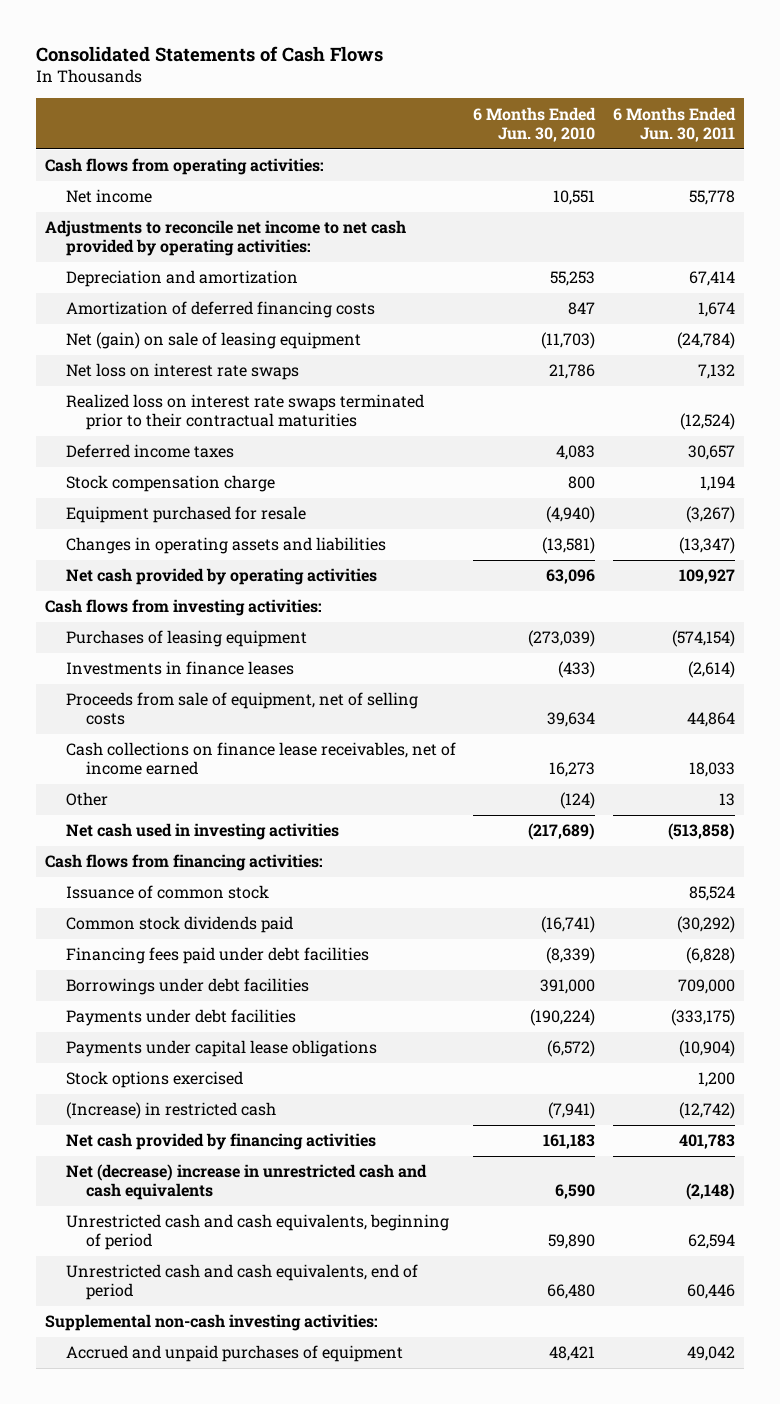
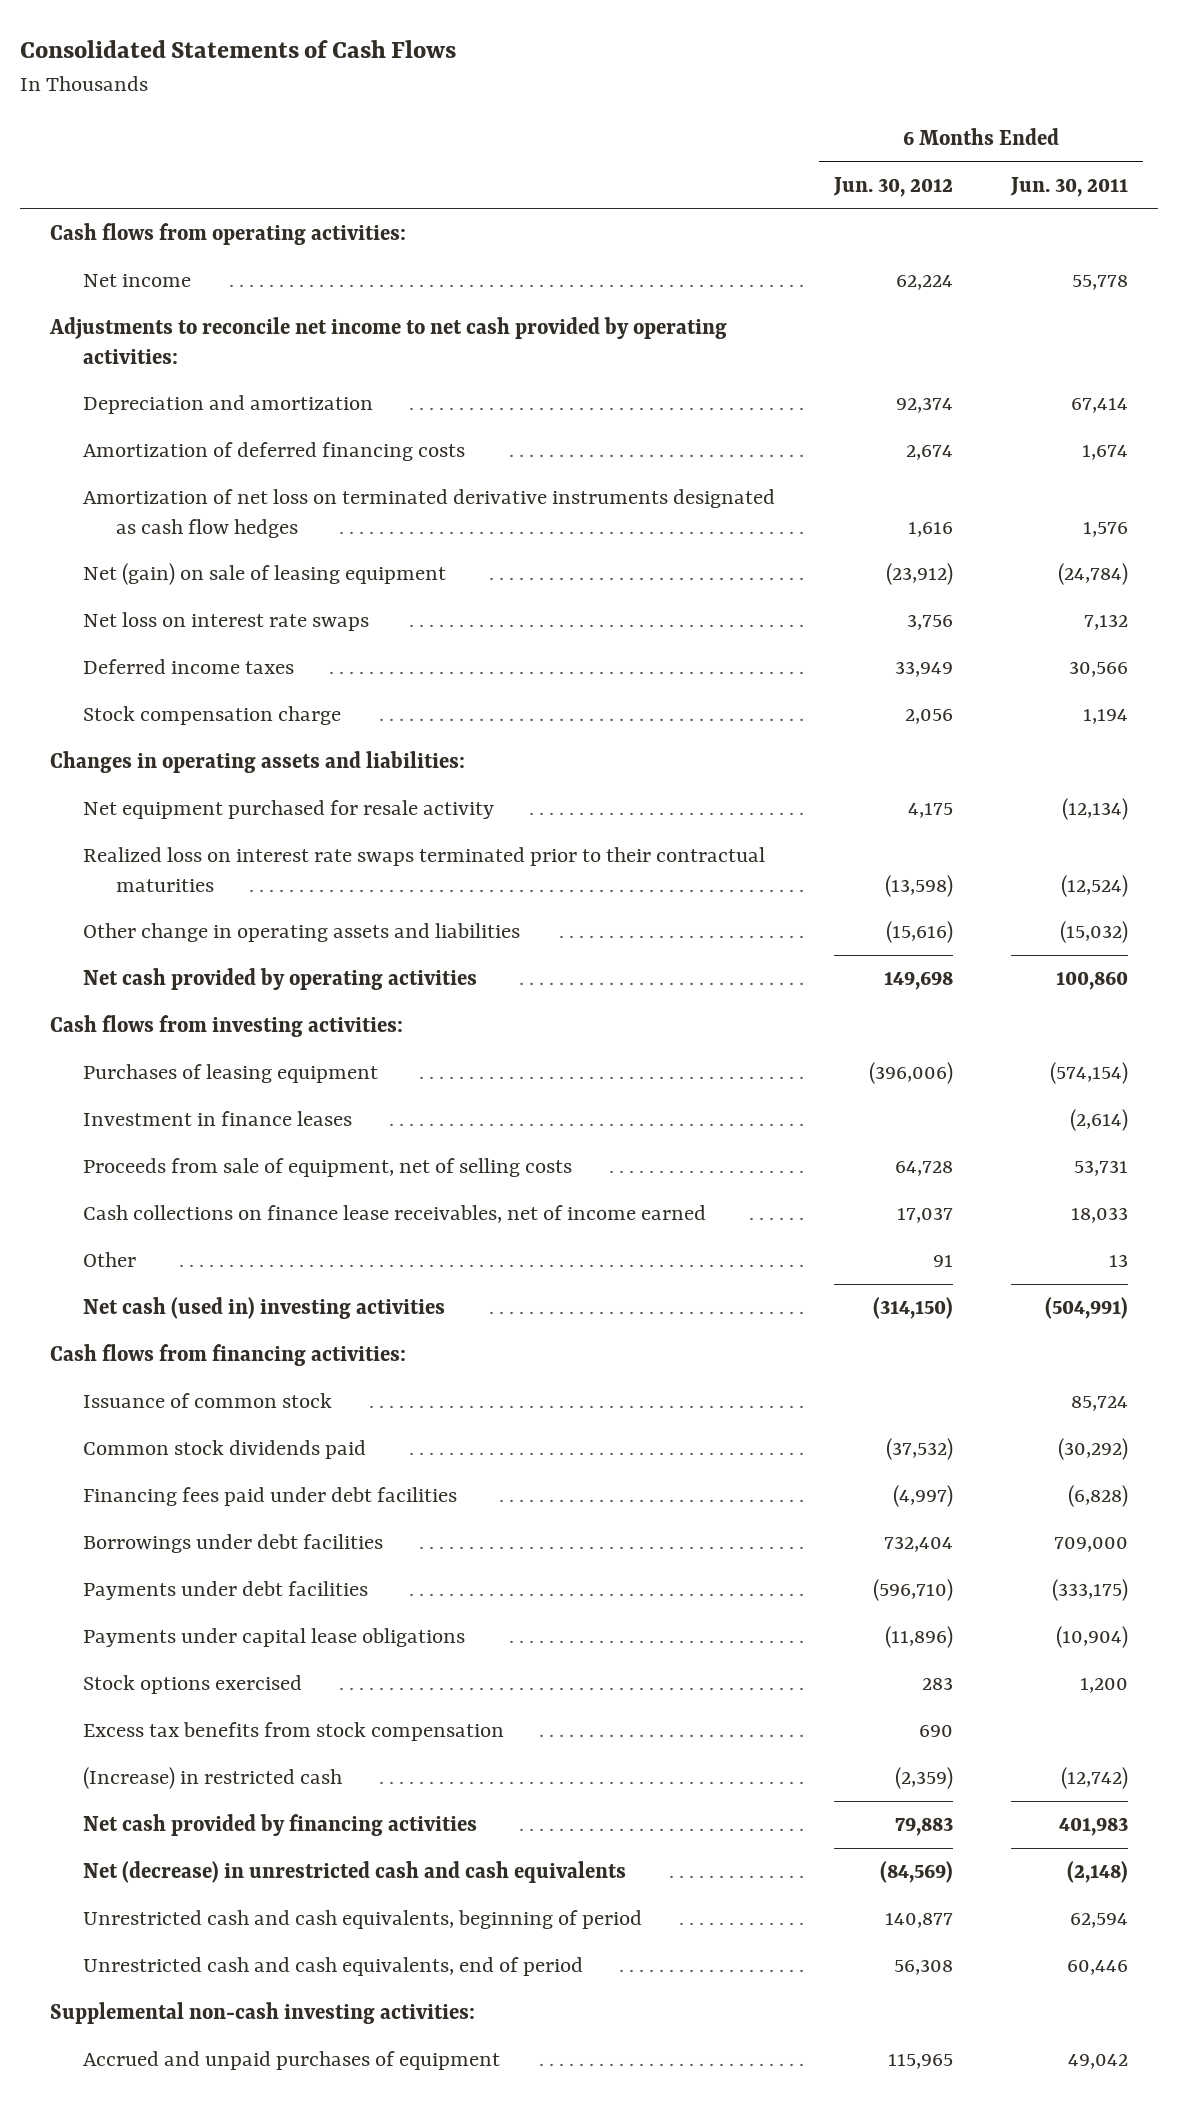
[473,106,597,142] 6 Months Ended Jun. 30, 2010 -> none
none -> [832,177,953,198] Jun. 30, 2012
none -> [83,489,776,538] Amortization of net loss on terminated derivative instruments designated as cash flow hedges
[688,445,736,461] 30,657 -> [1069,661,1129,678] 30,566
none -> [49,751,465,774] Changes in operating assets and liabilities:
[65,506,306,524] Equipment purchased for resale -> [83,800,495,820] Net equipment purchased for resale activity
[686,506,736,524] (3,267) -> [1062,798,1129,821] (12,134)
[65,394,424,431] Realized loss on interest rate swaps terminated prior to their contractual maturities -> [83,847,766,892] Realized loss on interest rate swaps terminated prior to their contractual maturities
[65,537,386,555] Changes in operating assets and liabilities -> [83,923,521,943] Other change in operating assets and liabilities
[679,537,736,555] (13,347) -> [1060,921,1129,944] (15,032)
[679,569,736,585] 109,927 -> [1056,971,1129,991] 100,860
[65,661,294,676] Investments in finance leases -> [83,1111,353,1127] Investment in finance leases
[687,712,736,728] 44,864 -> [1074,1160,1129,1177] 53,731
[65,823,339,841] Net cash used in investing activities -> [83,1297,446,1320] Net cash (used in) investing activities
[668,823,736,841] (513,858) -> [1045,1297,1129,1320] (504,991)
[689,886,736,902] 85,524 -> [1071,1396,1129,1412] 85,724
none -> [83,1722,505,1742] Excess tax benefits from stock compensation
[679,1134,736,1150] 401,783 -> [1059,1817,1129,1837] 401,983
[65,1164,427,1201] Net (decrease) increase in unrestricted cash and cash equivalents -> [83,1861,627,1884] Net (decrease) in unrestricted cash and cash equivalents

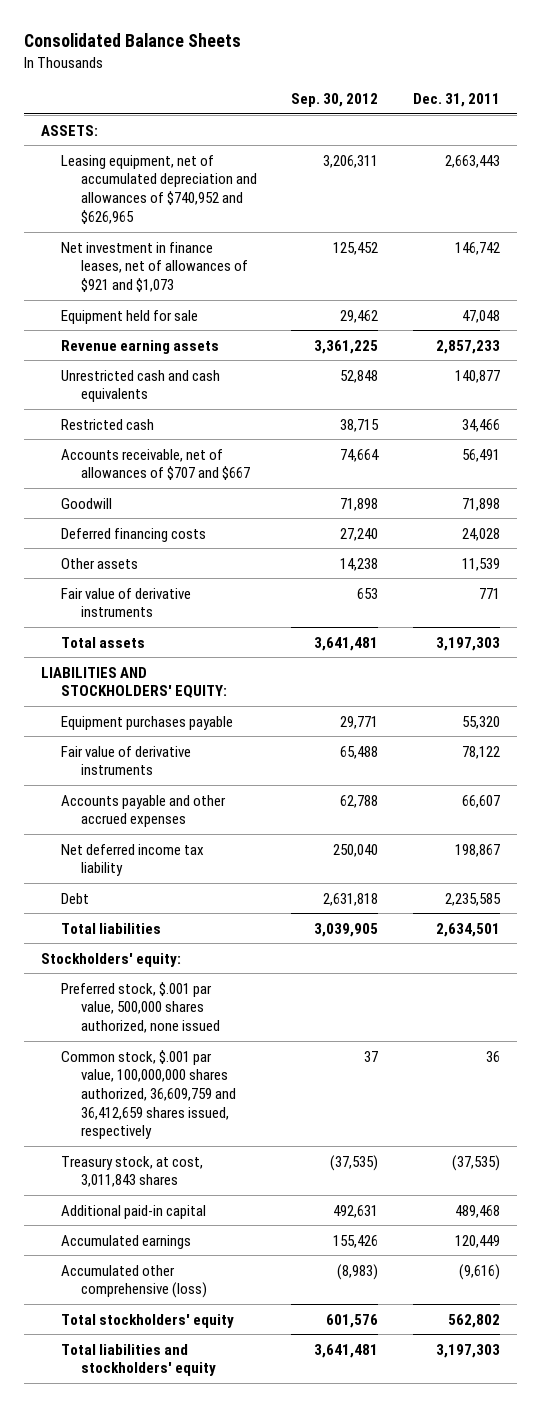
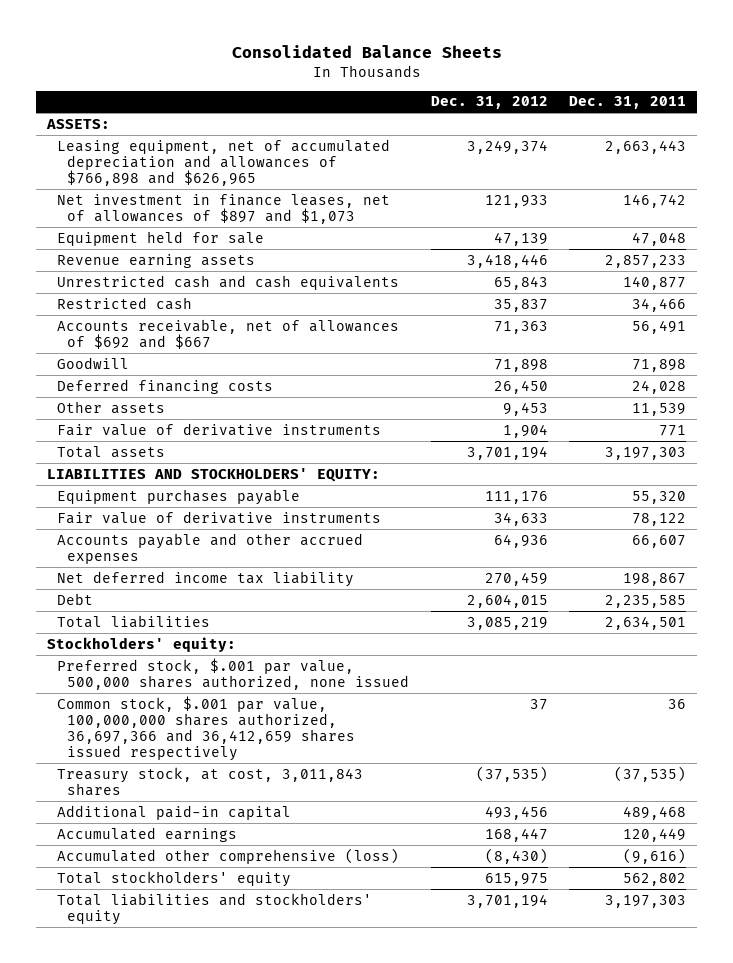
[291,92,379,107] Sep. 30, 2012 -> none
none -> [430,96,548,110] Dec. 31, 2012
[60,154,257,224] Leasing equipment, net of accumulated depreciation and allowances of $740,952 and $626,965 -> [57,138,391,186] Leasing equipment, net of accumulated depreciation and allowances of $766,898 and $626,965
[60,241,248,293] Net investment in finance leases, net of allowances of $921 and $1,073 -> [57,193,391,224] Net investment in finance leases, net of allowances of $897 and $1,073
[60,448,250,481] Accounts receivable, net of allowances of $707 and $667 -> [57,318,400,349] Accounts receivable, net of allowances of $692 and $667
[60,1049,236,1140] Common stock, $.001 par value, 100,000,000 shares authorized, 36,609,759 and 36,412,659 shares issued, respectively -> [57,695,356,762] Common stock, $.001 par value, 100,000,000 shares authorized, 36,697,366 and 36,412,659 shares issued respectively

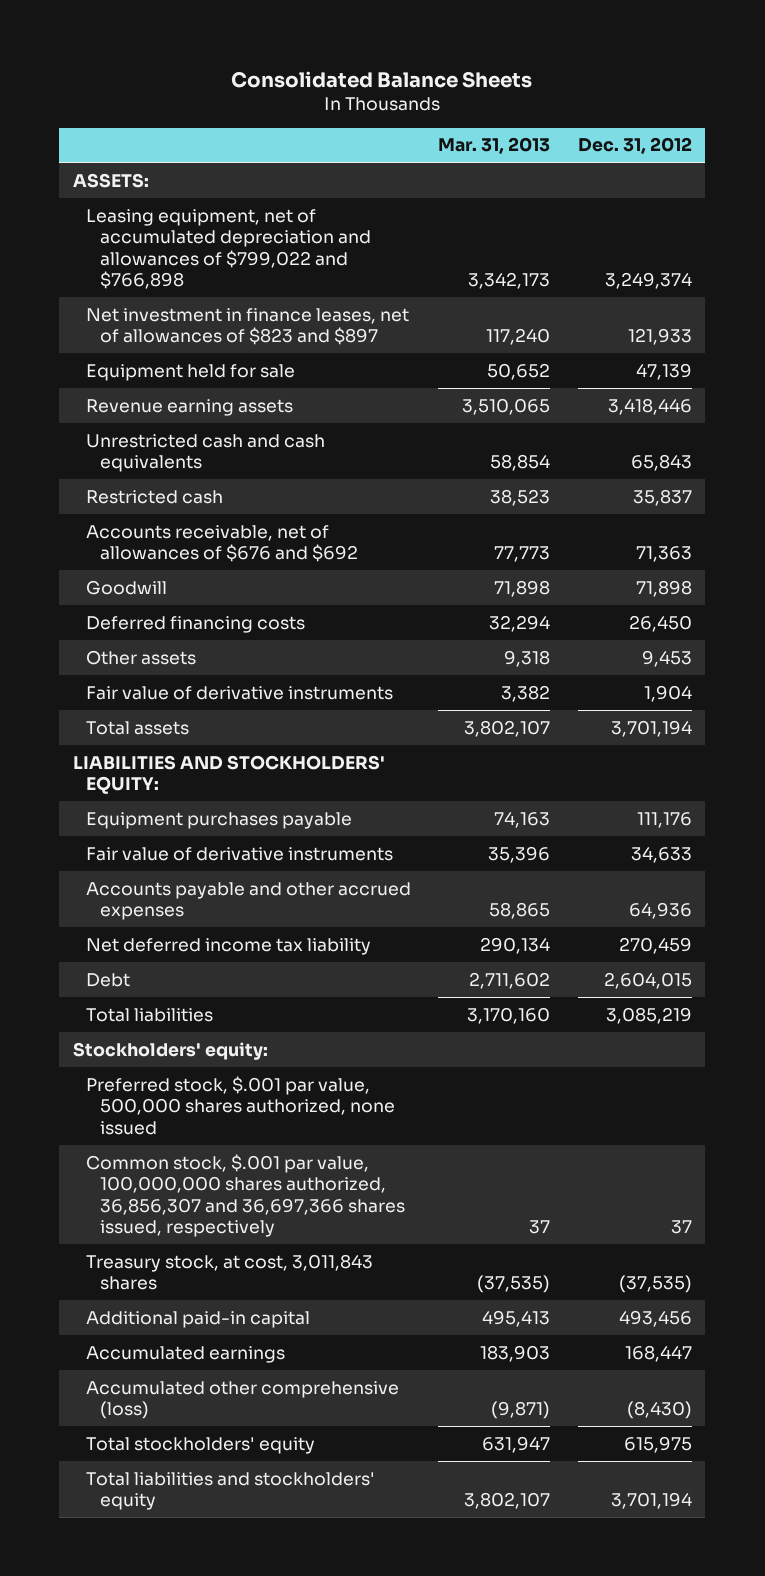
[569,96,687,110] Dec. 31, 2011 -> none
none -> [438,137,551,155] Mar. 31, 2013
[57,138,391,186] Leasing equipment, net of accumulated depreciation and allowances of $766,898 and $626,965 -> [86,208,371,289] Leasing equipment, net of accumulated depreciation and allowances of $799,022 and $766,898
[57,193,391,224] Net investment in finance leases, net of allowances of $897 and $1,073 -> [86,307,410,346] Net investment in finance leases, net of allowances of $823 and $897
[57,318,400,349] Accounts receivable, net of allowances of $692 and $667 -> [86,524,358,563] Accounts receivable, net of allowances of $676 and $692
[57,695,356,762] Common stock, $.001 par value, 100,000,000 shares authorized, 36,697,366 and 36,412,659 shares issued respectively -> [86,1153,405,1237] Common stock, $.001 par value, 100,000,000 shares authorized, 36,856,307 and 36,697,366 shares issued, respectively

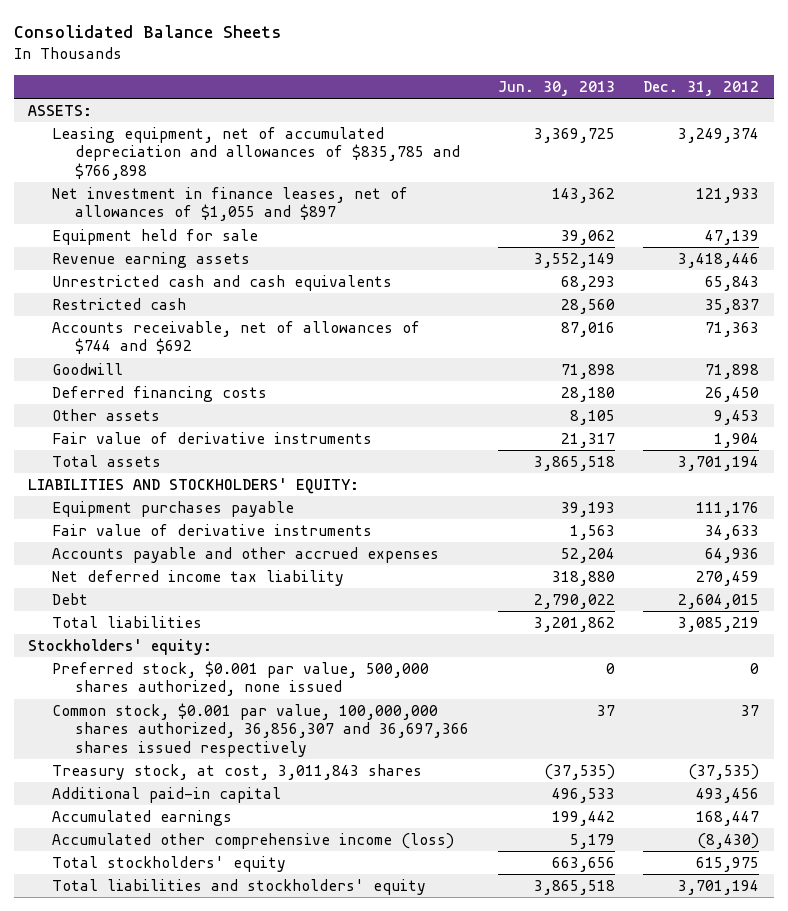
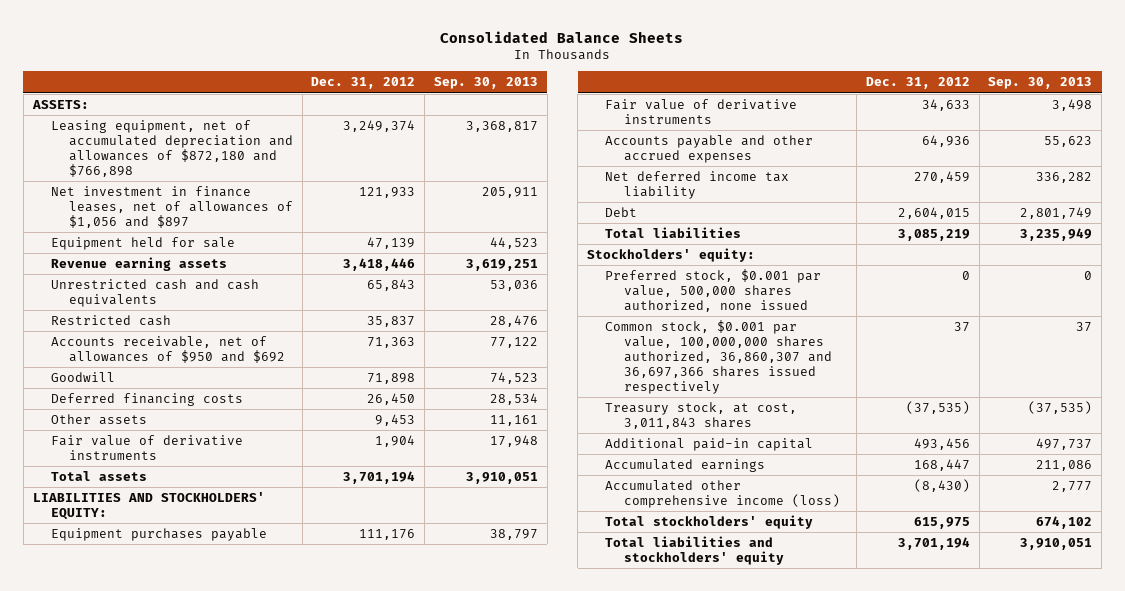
[497,81,615,97] Jun. 30, 2013 -> none
none -> [433,77,538,90] Sep. 30, 2013
[51,127,461,180] Leasing equipment, net of accumulated depreciation and allowances of $835,785 and $766,898 -> [50,119,294,177] Leasing equipment, net of accumulated depreciation and allowances of $872,180 and $766,898
[51,187,408,222] Net investment in finance leases, net of allowances of $1,055 and $897 -> [50,185,294,228] Net investment in finance leases, net of allowances of $1,056 and $897
[51,321,420,355] Accounts receivable, net of allowances of $744 and $692 -> [50,335,286,363] Accounts receivable, net of allowances of $950 and $692
[51,703,470,757] Common stock, $0.001 par value, 100,000,000 shares authorized, 36,856,307 and 36,697,366 shares issued respectively -> [605,319,832,394] Common stock, $0.001 par value, 100,000,000 shares authorized, 36,860,307 and 36,697,366 shares issued respectively

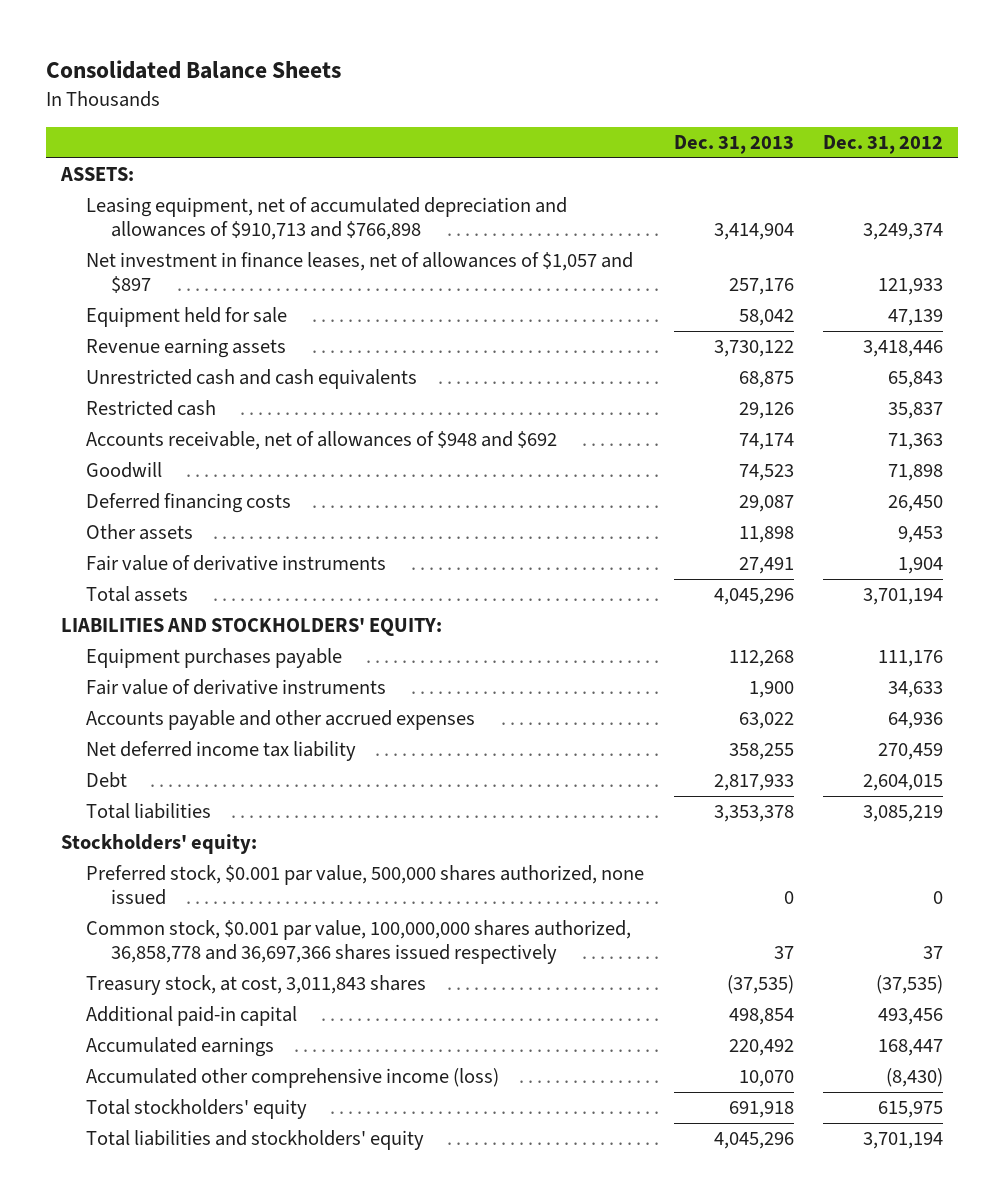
[433,77,538,90] Sep. 30, 2013 -> none
none -> [673,134,794,154] Dec. 31, 2013
[50,119,294,177] Leasing equipment, net of accumulated depreciation and allowances of $872,180 and $766,898 -> [86,197,568,241] Leasing equipment, net of accumulated depreciation and allowances of $910,713 and $766,898
[50,185,294,228] Net investment in finance leases, net of allowances of $1,056 and $897 -> [86,252,634,294] Net investment in finance leases, net of allowances of $1,057 and $897
[50,335,286,363] Accounts receivable, net of allowances of $950 and $692 -> [86,431,558,451] Accounts receivable, net of allowances of $948 and $692
[605,319,832,394] Common stock, $0.001 par value, 100,000,000 shares authorized, 36,860,307 and 36,697,366 shares issued respectively -> [86,920,632,965] Common stock, $0.001 par value, 100,000,000 shares authorized, 36,858,778 and 36,697,366 shares issued respectively

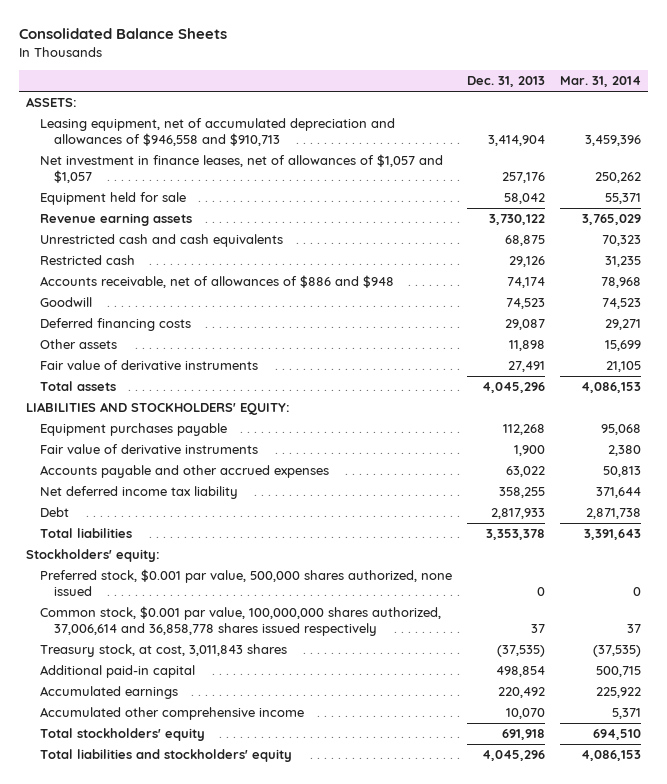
[823,134,944,154] Dec. 31, 2012 -> none
none -> [559,76,641,88] Mar. 31, 2014
[86,197,568,241] Leasing equipment, net of accumulated depreciation and allowances of $910,713 and $766,898 -> [40,118,396,147] Leasing equipment, net of accumulated depreciation and allowances of $946,558 and $910,713
[86,252,634,294] Net investment in finance leases, net of allowances of $1,057 and $897 -> [40,154,444,184] Net investment in finance leases, net of allowances of $1,057 and $1,057
[86,431,558,451] Accounts receivable, net of allowances of $948 and $692 -> [40,275,395,289] Accounts receivable, net of allowances of $886 and $948
[86,920,632,965] Common stock, $0.001 par value, 100,000,000 shares authorized, 36,858,778 and 36,697,366 shares issued respectively -> [40,606,442,637] Common stock, $0.001 par value, 100,000,000 shares authorized, 37,006,614 and 36,858,778 shares issued respectively
[86,1068,500,1089] Accumulated other comprehensive income (loss) -> [40,707,305,721] Accumulated other comprehensive income

